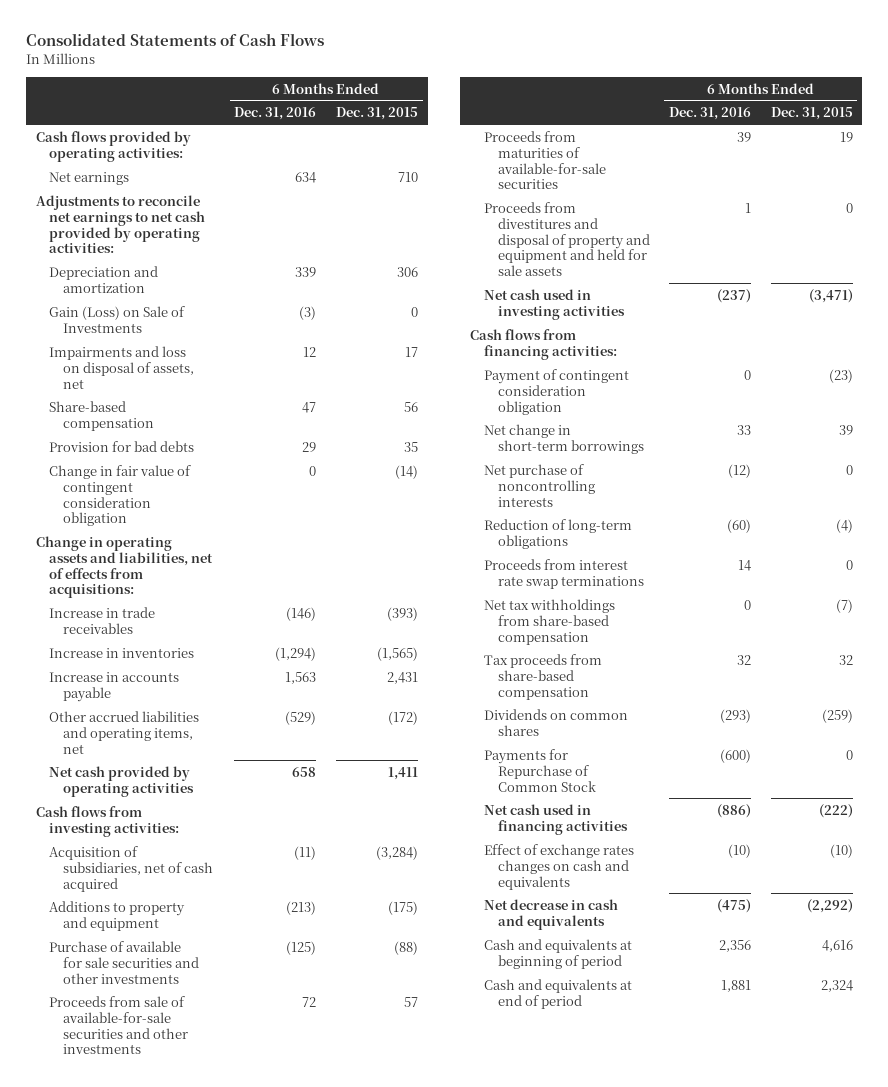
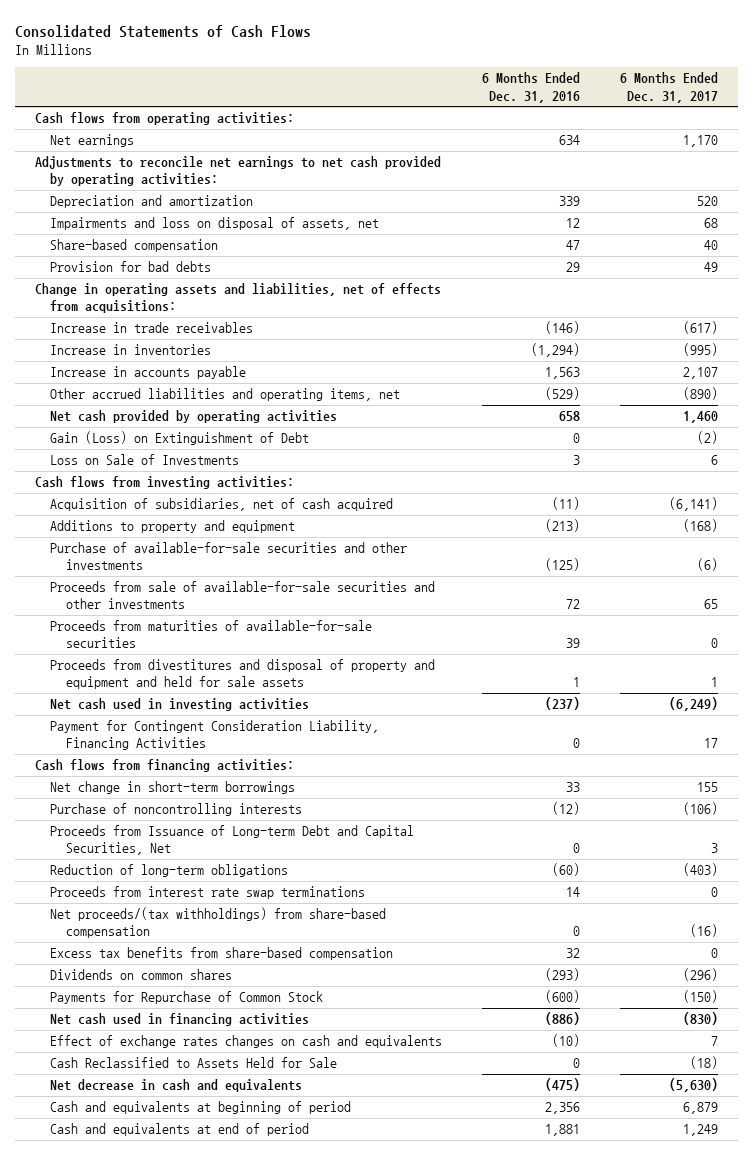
[335,107,418,121] Dec. 31, 2015 -> none
none -> [619,72,718,103] 6 Months Ended Dec. 31, 2017
[35,130,191,162] Cash flows provided by operating activities: -> [34,112,294,126] Cash flows from operating activities:
[49,305,186,333] Gain (Loss) on Sale of Investments -> none
[49,464,192,527] Change in fair value of contingent consideration obligation -> none
none -> [50,431,310,446] Gain (Loss) on Extinguishment of Debt
none -> [50,454,240,466] Loss on Sale of Investments
[49,940,199,984] Purchase of available for sale securities and other investments -> [50,542,408,571] Purchase of available-for-sale securities and other investments
none -> [50,720,380,751] Payment for Contingent Consideration Liability, Financing Activities
[483,368,629,415] Payment of contingent consideration obligation -> none
[483,463,595,507] Net purchase of noncontrolling interests -> [50,803,303,817] Purchase of noncontrolling interests
none -> [50,825,415,856] Proceeds from Issuance of Long-term Debt and Capital Securities, Net
[483,598,615,645] Net tax withholdings from share-based compensation -> [50,907,387,939] Net proceeds/(tax withholdings) from share-based compensation
[483,653,602,700] Tax proceeds from share-based compensation -> [50,947,394,961] Excess tax benefits from share-based compensation
none -> [50,1057,338,1069] Cash Reclassified to Assets Held for Sale

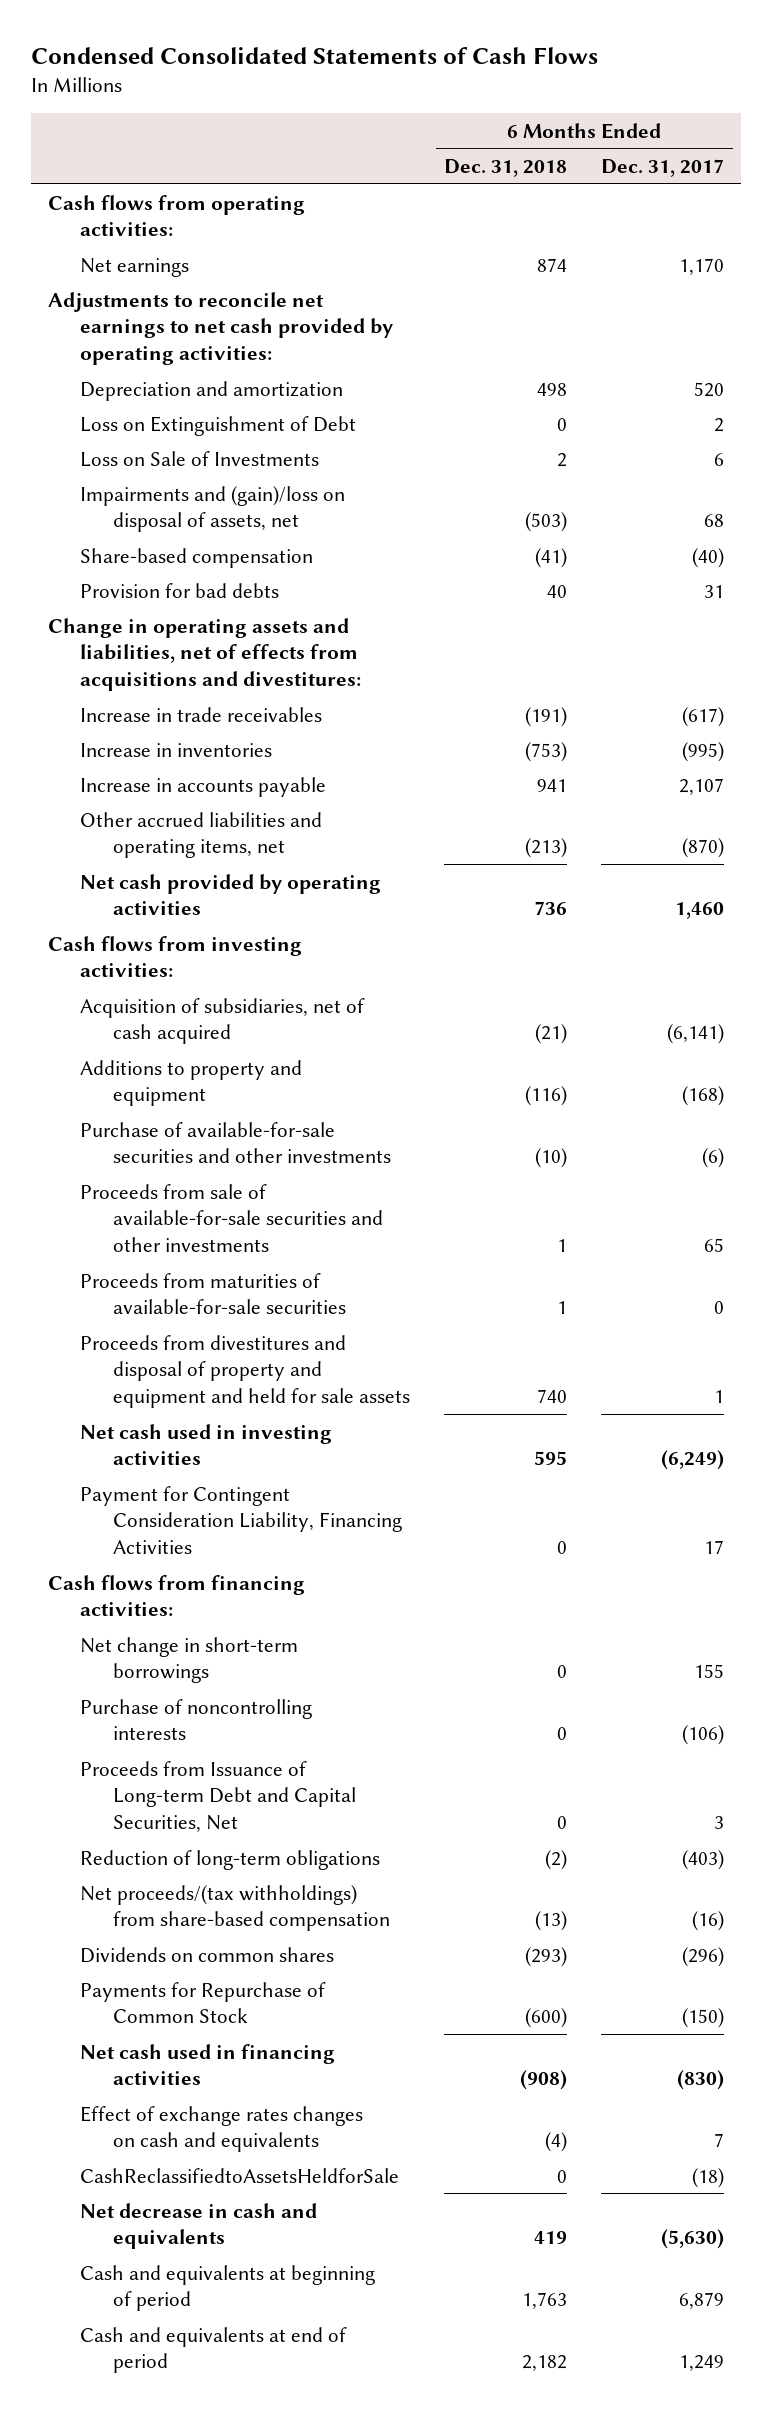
[15,24,312,38] Consolidated Statements of Cash Flows -> [30,46,598,64] Condensed Consolidated Statements of Cash Flows
[482,72,581,103] 6 Months Ended Dec. 31, 2016 -> none
none -> [444,159,568,178] Dec. 31, 2018
none -> [80,415,357,436] Loss on Extinguishment of Debt
[50,454,240,466] Loss on Sale of Investments -> [80,450,320,467] Loss on Sale of Investments
[50,217,380,231] Impairments and loss on disposal of assets, net -> [80,485,346,533] Impairments and (gain)/loss on disposal of assets, net
[703,240,718,251] 40 -> [692,547,725,568] (40)
[703,262,718,273] 49 -> [704,584,725,598] 31
[34,283,441,314] Change in operating assets and liabilities, net of effects from acquisitions: -> [47,617,362,692] Change in operating assets and liabilities, net of effects from acquisitions and divestitures:
[682,387,718,401] (890) -> [682,838,725,859] (870)
[50,431,310,446] Gain (Loss) on Extinguishment of Debt -> none
[50,886,366,900] Proceeds from interest rate swap terminations -> none
[50,947,394,961] Excess tax benefits from share-based compensation -> none
[50,1057,338,1069] Cash Reclassified to Assets Held for Sale -> [80,2167,400,2183] CashReclassifiedtoAssetsHeldforSale

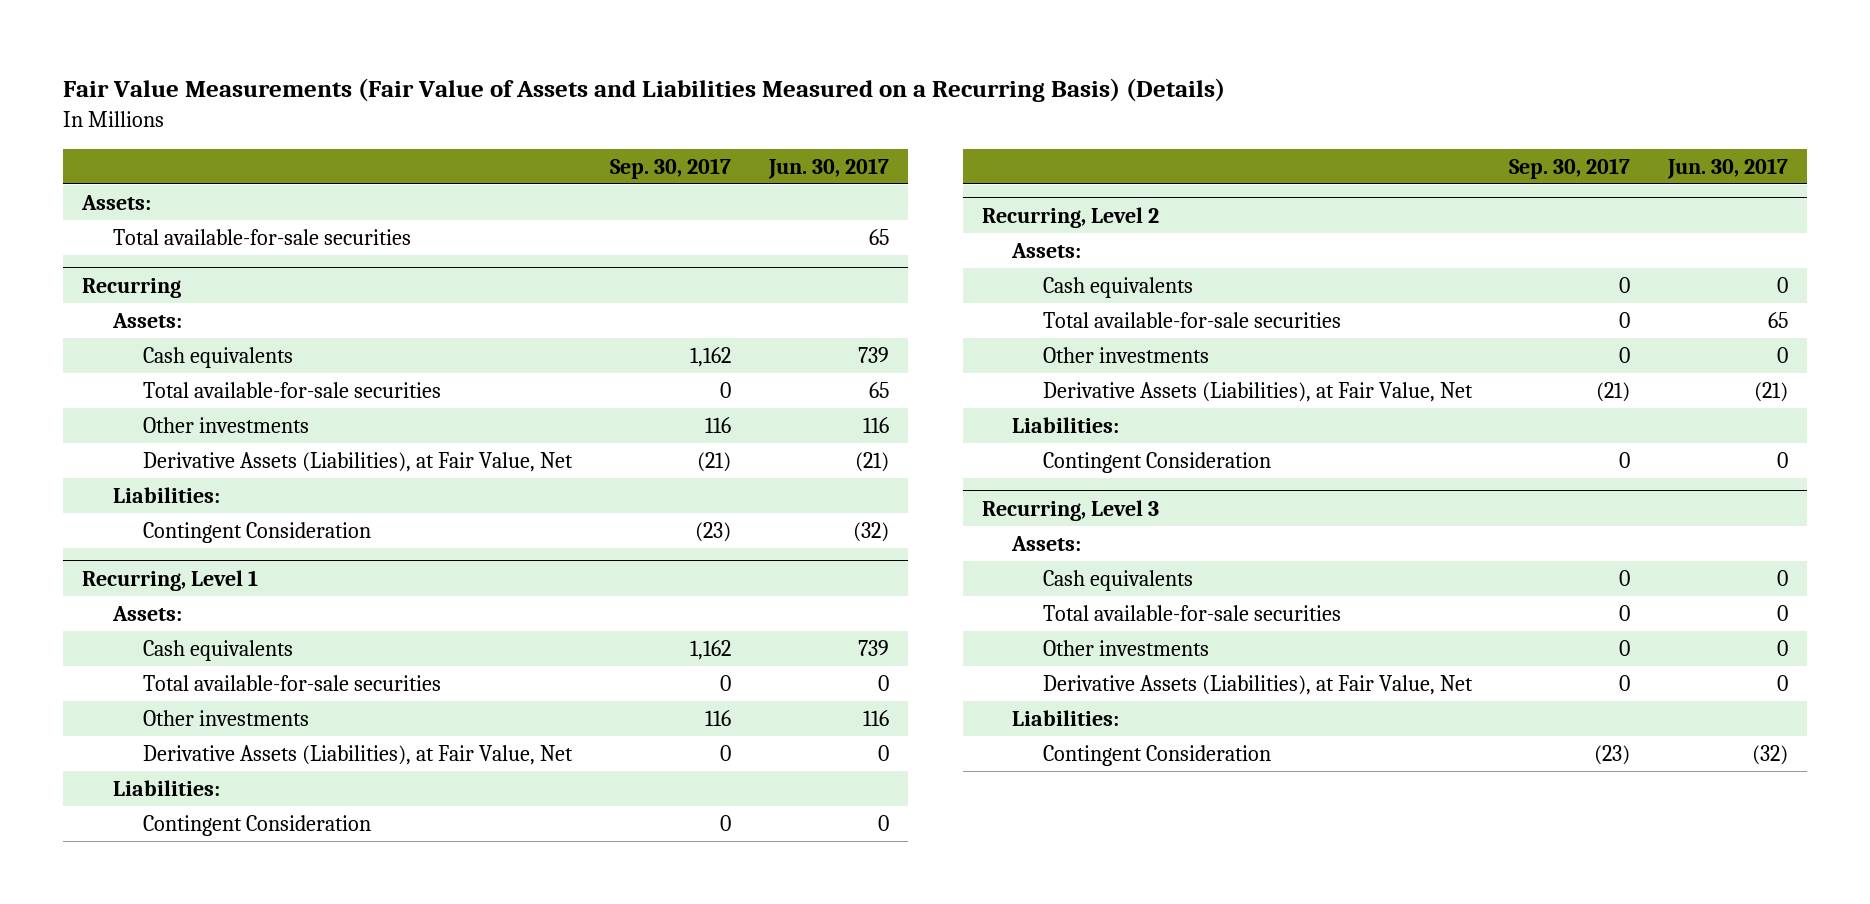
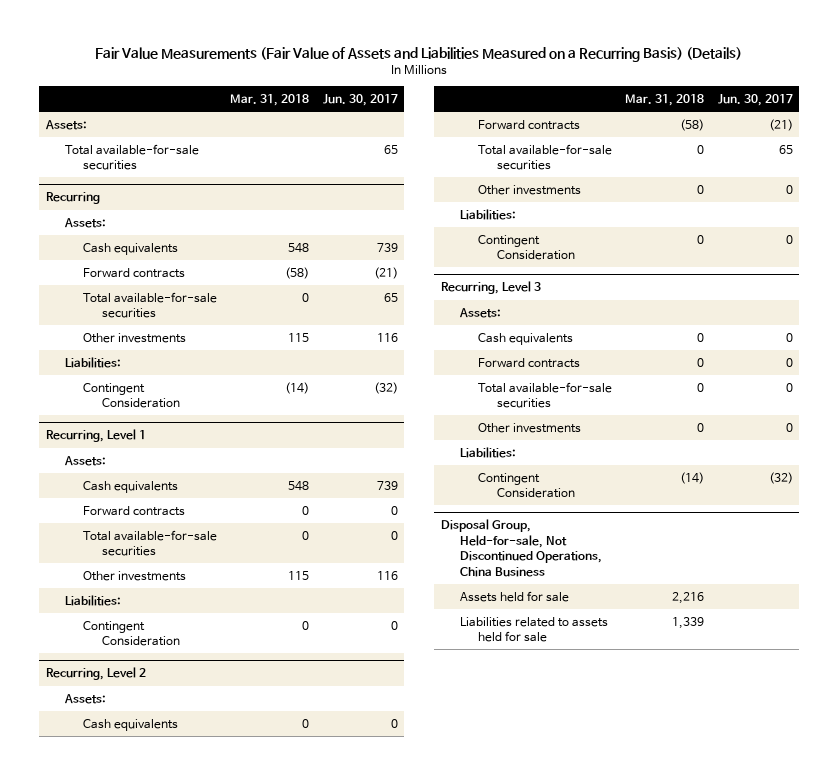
[609,157,731,179] Sep. 30, 2017 -> none
none -> [230,94,310,107] Mar. 31, 2018
none -> [83,267,186,278] Forward contracts
[143,452,574,473] Derivative Assets (Liabilities), at Fair Value, Net -> none
none -> [83,505,186,516] Forward contracts
[143,745,574,766] Derivative Assets (Liabilities), at Fair Value, Net -> none
none -> [478,119,581,130] Forward contracts
[1042,382,1473,403] Derivative Assets (Liabilities), at Fair Value, Net -> none
none -> [478,357,581,368] Forward contracts
[1042,675,1473,696] Derivative Assets (Liabilities), at Fair Value, Net -> none
none -> [441,519,602,577] Disposal Group, Held-for-sale, Not Discontinued Operations, China Business
none -> [459,590,569,602] Assets held for sale
none -> [459,616,608,643] Liabilities related to assets held for sale

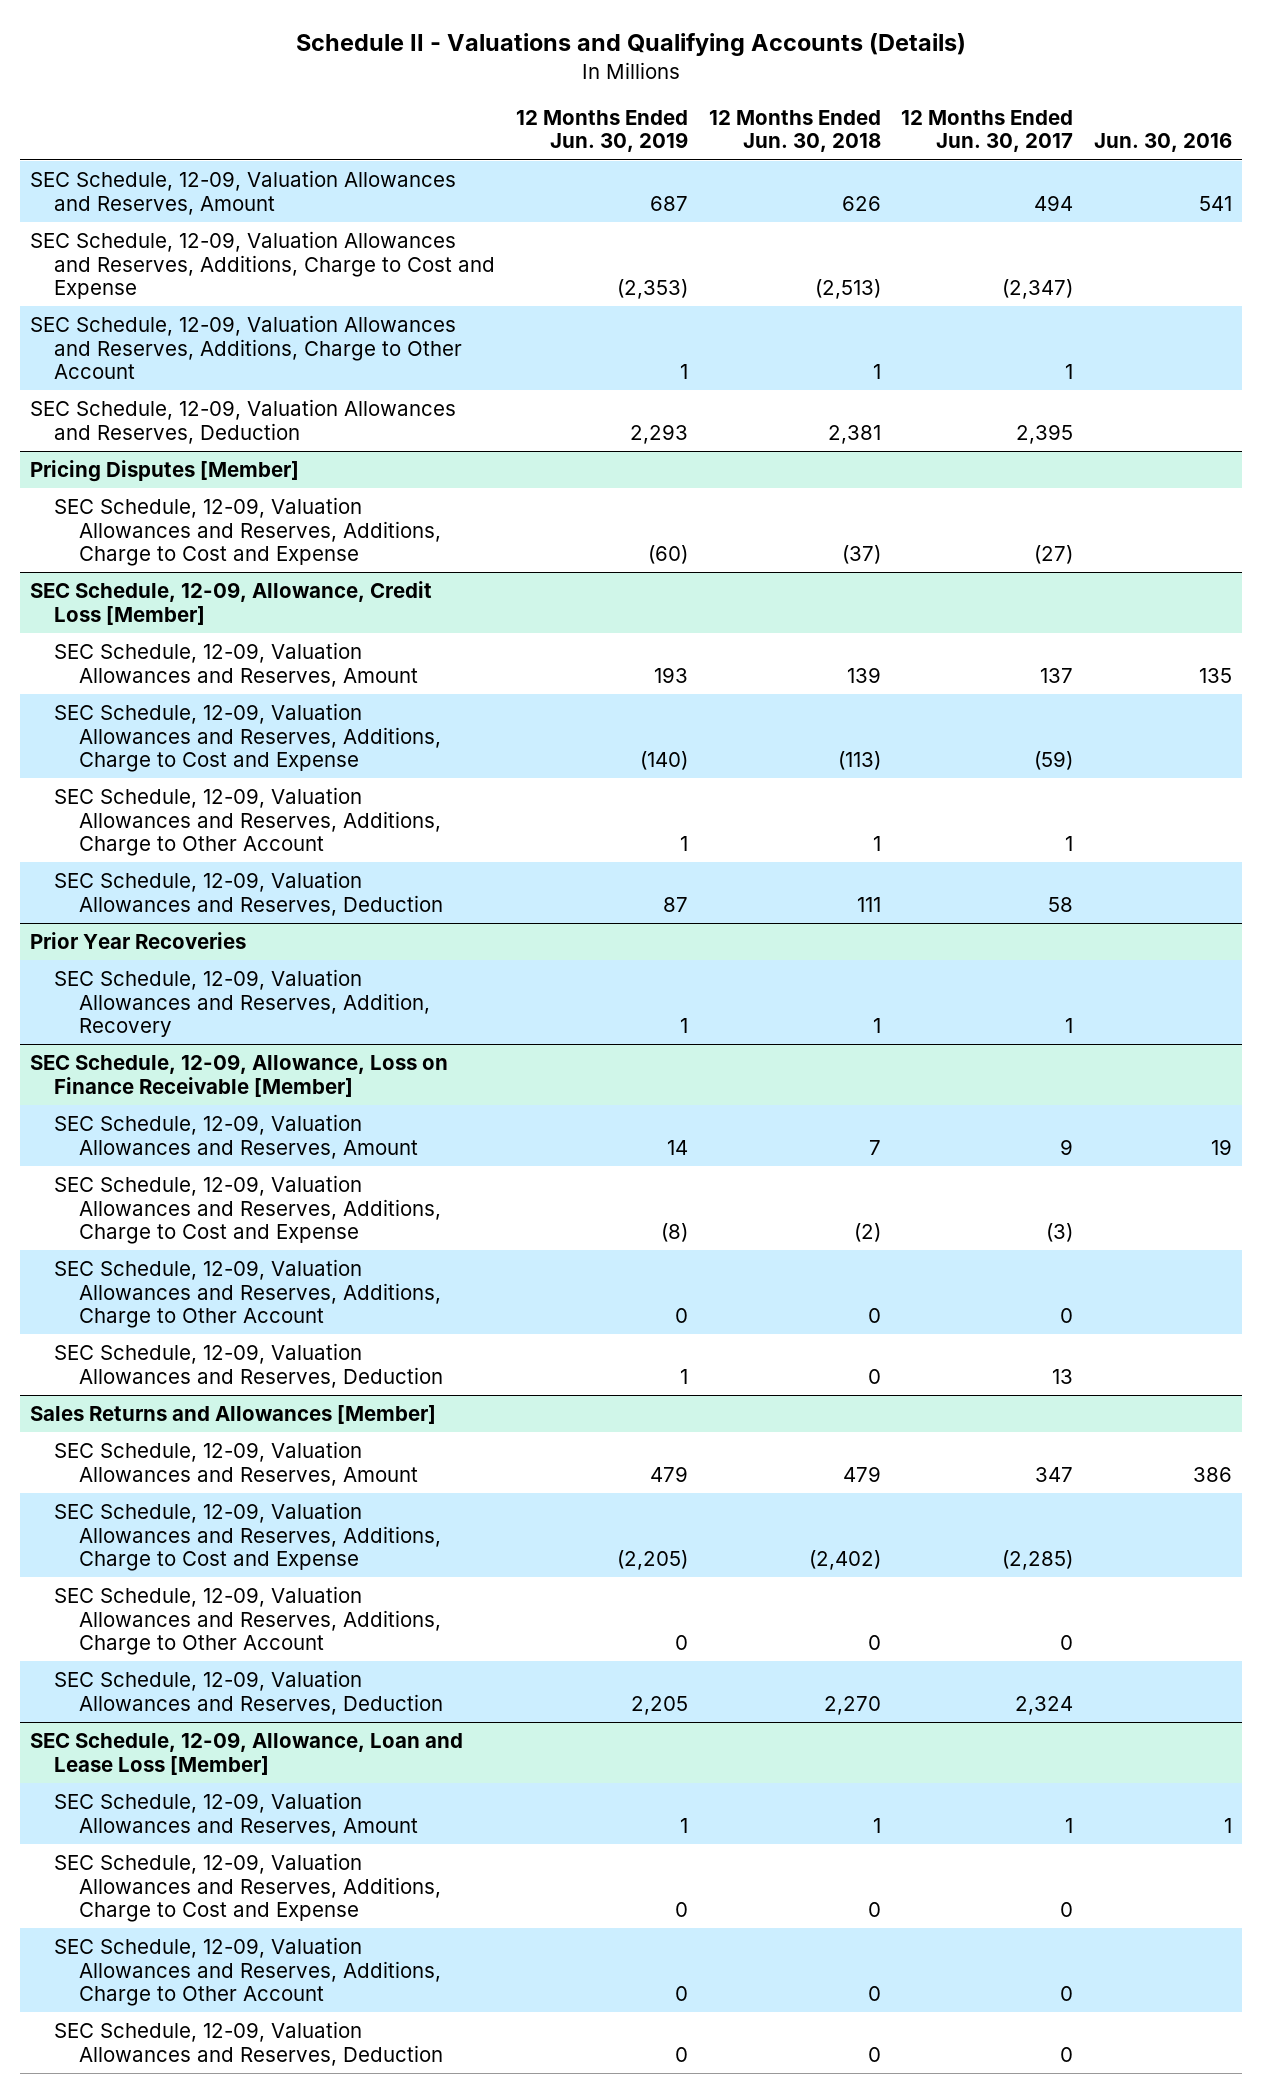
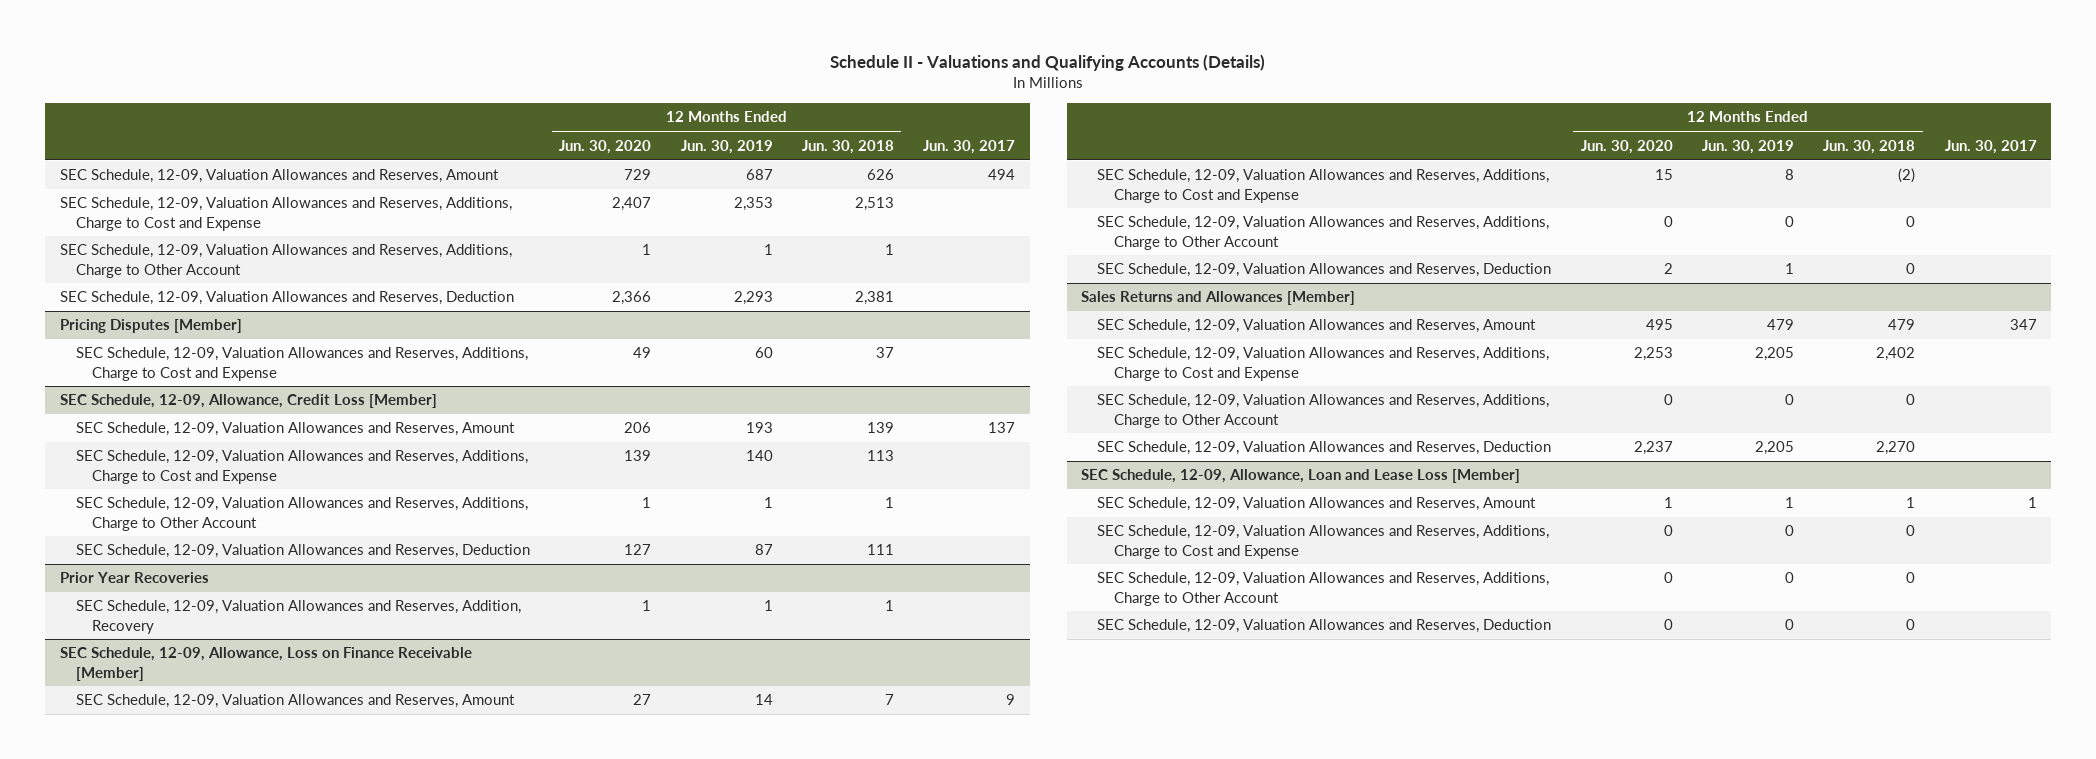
[901,109,1074,153] 12 Months Ended Jun. 30, 2017 -> none
[1093,133,1232,153] Jun. 30, 2016 -> none
none -> [559,139,652,154] Jun. 30, 2020
none -> [923,139,1016,154] Jun. 30, 2017
[616,279,688,300] (2,353) -> [733,197,773,212] 2,353
[814,279,881,300] (2,513) -> [854,197,894,212] 2,513
[647,545,688,565] (60) -> [754,347,773,359] 60
[841,545,881,565] (37) -> [875,347,894,359] 37
[639,751,688,771] (140) -> [745,450,773,462] 140
[837,751,881,771] (113) -> [866,450,894,462] 113
[660,1223,688,1243] (8) -> [1785,169,1795,181] 8
[616,1550,688,1571] (2,205) -> [1755,347,1795,362] 2,205
[808,1550,881,1571] (2,402) -> [1876,347,1916,362] 2,402

